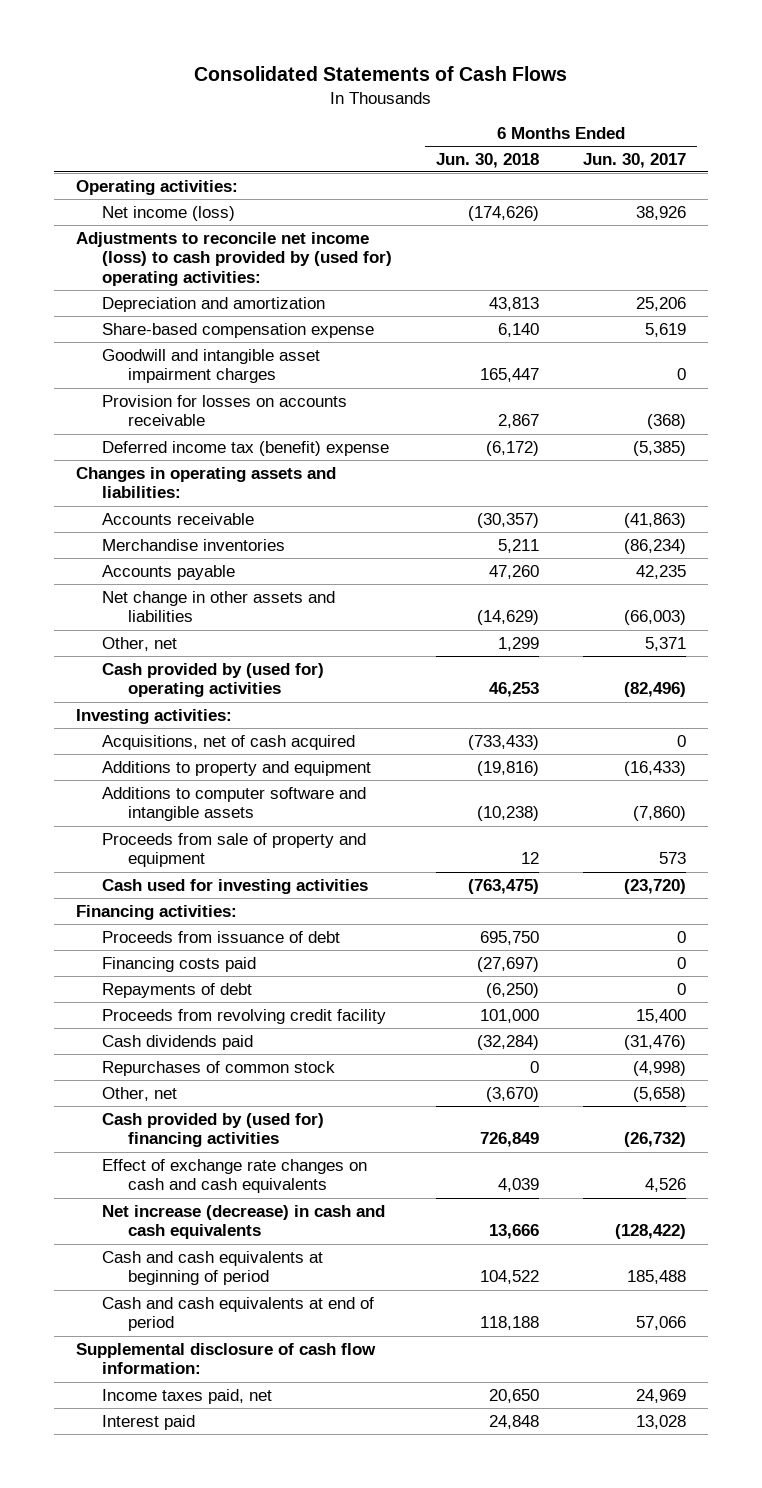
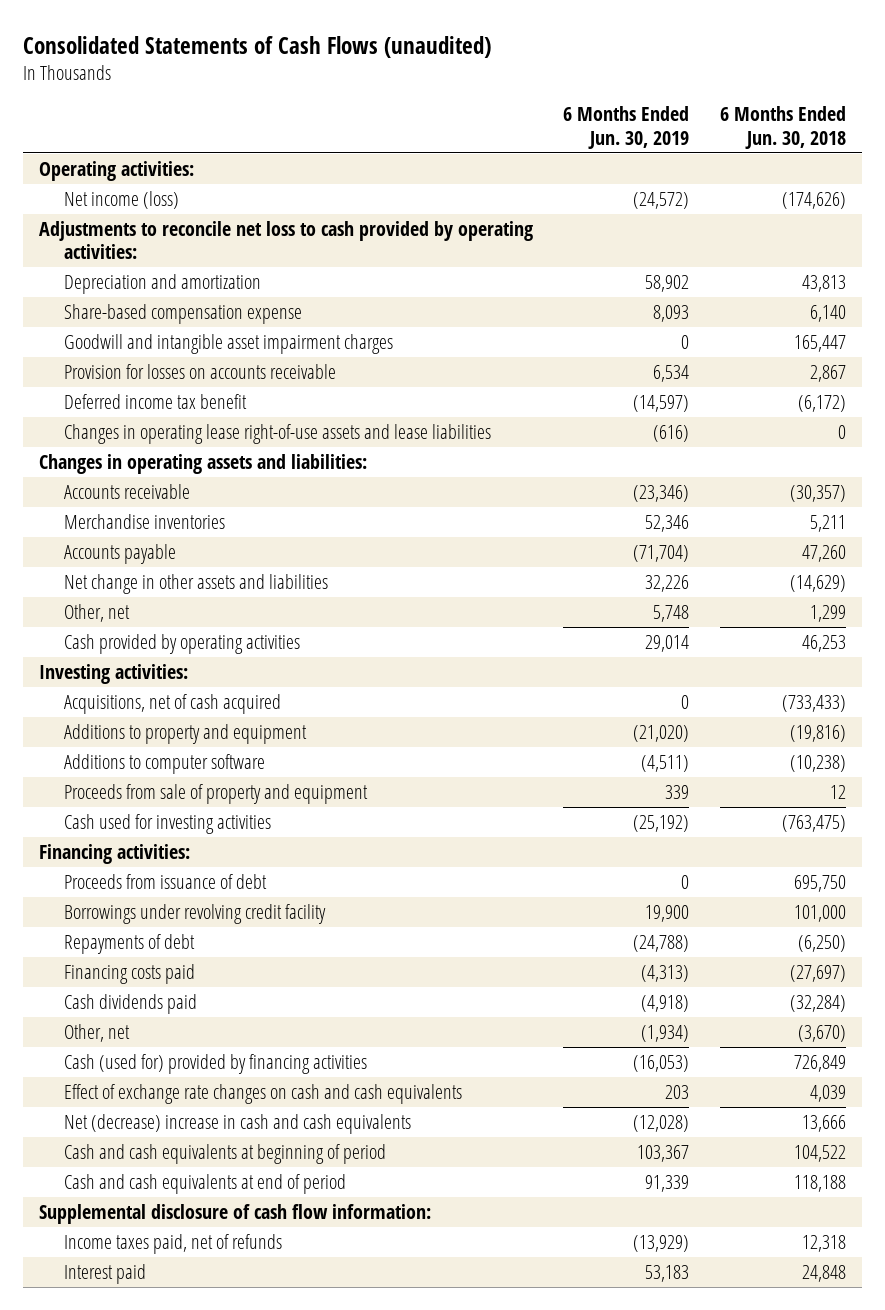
[194,65,568,81] Consolidated Statements of Cash Flows -> [23,35,492,58] Consolidated Statements of Cash Flows (unaudited)
[582,152,686,168] Jun. 30, 2017 -> none
none -> [563,106,690,149] 6 Months Ended Jun. 30, 2019
[76,231,393,287] Adjustments to reconcile net income (loss) to cash provided by (used for) operating activities: -> [38,220,533,260] Adjustments to reconcile net loss to cash provided by operating activities:
[102,440,390,456] Deferred income tax (benefit) expense -> [63,393,247,409] Deferred income tax benefit
none -> [63,423,491,444] Changes in operating lease right-of-use assets and lease liabilities
[102,662,325,698] Cash provided by (used for) operating activities -> [63,633,300,654] Cash provided by operating activities
[102,786,367,822] Additions to computer software and intangible assets -> [63,753,265,774] Additions to computer software
none -> [63,903,326,924] Borrowings under revolving credit facility
[102,1008,387,1024] Proceeds from revolving credit facility -> none
[102,956,257,972] Financing costs paid -> [63,963,195,984] Financing costs paid
[102,1060,336,1076] Repurchases of common stock -> none
[102,1112,325,1148] Cash provided by (used for) financing activities -> [63,1053,367,1074] Cash (used for) provided by financing activities
[102,1204,386,1240] Net increase (decrease) in cash and cash equivalents -> [63,1113,411,1134] Net (decrease) increase in cash and cash equivalents
[102,1388,273,1404] Income taxes paid, net -> [63,1233,282,1254] Income taxes paid, net of refunds
[489,1388,540,1403] 20,650 -> [802,1234,847,1252] 12,318

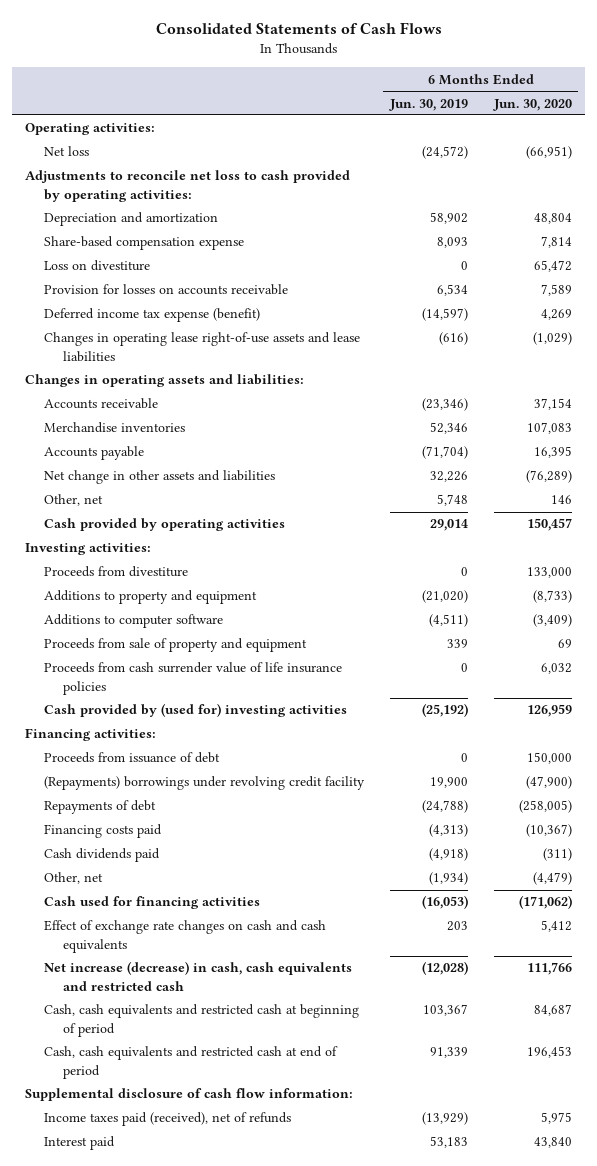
[23,35,492,58] Consolidated Statements of Cash Flows (unaudited) -> [155,22,442,35] Consolidated Statements of Cash Flows
[720,106,847,149] 6 Months Ended Jun. 30, 2018 -> none
none -> [492,98,572,111] Jun. 30, 2020
[63,190,179,209] Net income (loss) -> [44,146,90,157] Net loss
[63,333,393,354] Goodwill and intangible asset impairment charges -> none
none -> [44,260,151,272] Loss on divestiture
[63,393,247,409] Deferred income tax benefit -> [44,308,261,323] Deferred income tax expense (benefit)
[63,693,281,714] Acquisitions, net of cash acquired -> none
none -> [44,566,189,578] Proceeds from divestiture
none -> [44,662,343,695] Proceeds from cash surrender value of life insurance policies
[63,813,271,834] Cash used for investing activities -> [44,703,348,718] Cash provided by (used for) investing activities
[63,903,326,924] Borrowings under revolving credit facility -> [44,776,366,791] (Repayments) borrowings under revolving credit facility
[63,1053,367,1074] Cash (used for) provided by financing activities -> [44,896,261,910] Cash used for financing activities
[63,1113,411,1134] Net (decrease) increase in cash and cash equivalents -> [44,961,353,991] Net increase (decrease) in cash, cash equivalents and restricted cash
[63,1143,386,1164] Cash and cash equivalents at beginning of period -> [44,1004,360,1037] Cash, cash equivalents and restricted cash at beginning of period
[63,1173,346,1194] Cash and cash equivalents at end of period -> [44,1046,339,1079] Cash, cash equivalents and restricted cash at end of period
[63,1233,282,1254] Income taxes paid, net of refunds -> [44,1112,292,1127] Income taxes paid (received), net of refunds

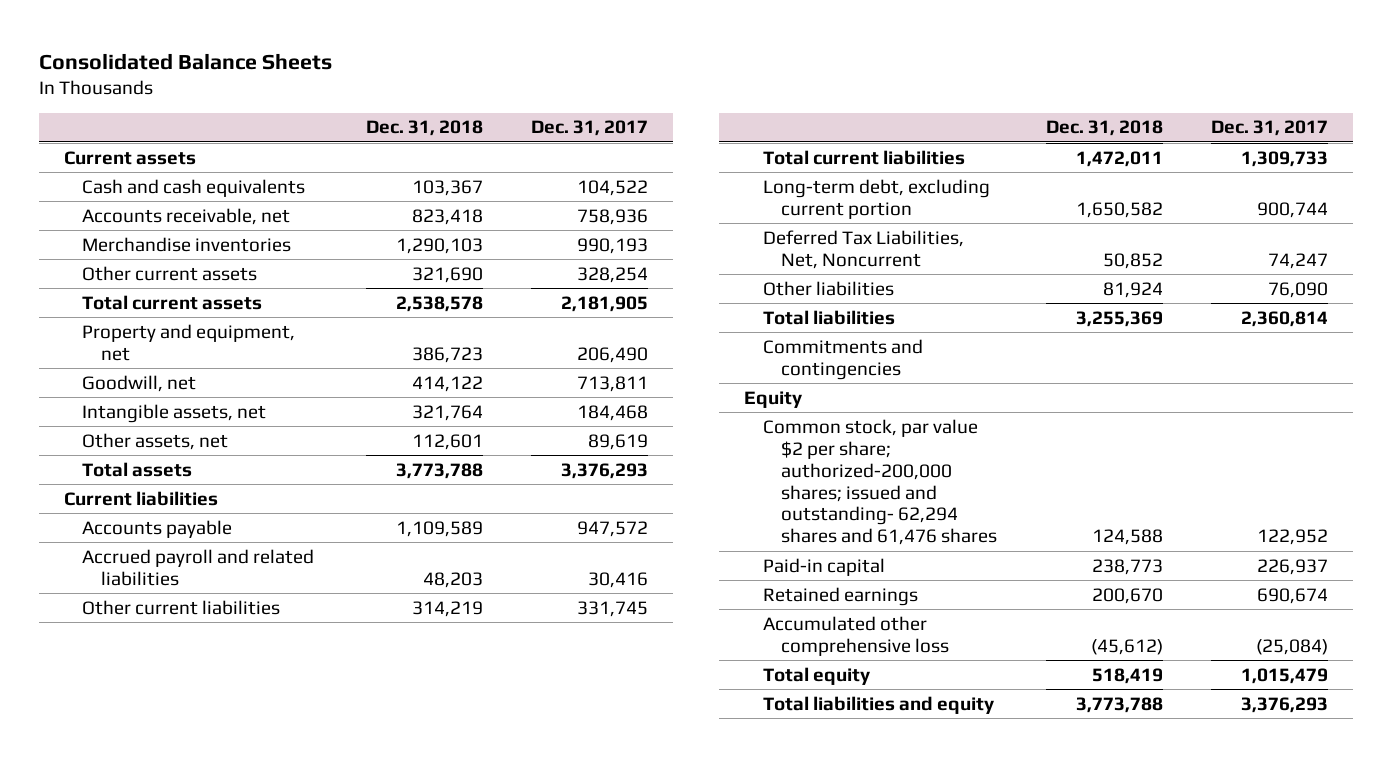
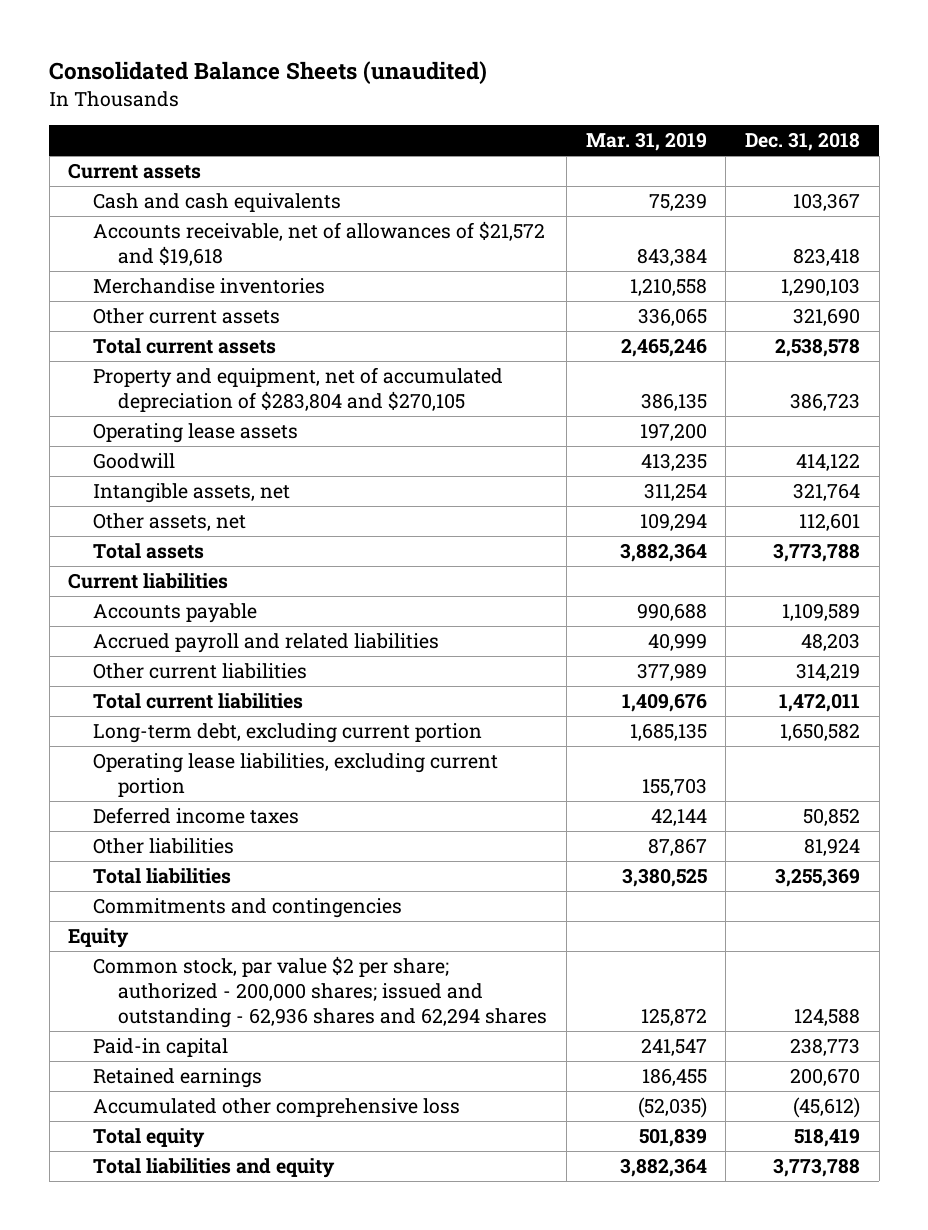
[39,52,333,70] Consolidated Balance Sheets -> [49,61,488,85] Consolidated Balance Sheets (unaudited)
[531,120,649,137] Dec. 31, 2017 -> none
none -> [585,132,707,152] Mar. 31, 2019
[82,207,291,225] Accounts receivable, net -> [93,220,546,267] Accounts receivable, net of allowances of $21,572 and $19,618
[82,323,296,361] Property and equipment, net -> [93,366,504,413] Property and equipment, net of accumulated depreciation of $283,804 and $270,105
none -> [93,422,299,443] Operating lease assets
[82,374,197,392] Goodwill, net -> [93,452,176,469] Goodwill
none -> [93,752,499,798] Operating lease liabilities, excluding current portion
[762,229,964,269] Deferred Tax Liabilities, Net, Noncurrent -> [93,806,300,824] Deferred income taxes
[762,418,998,546] Common stock, par value $2 per share; authorized-200,000 shares; issued and outstanding- 62,294 shares and 61,476 shares -> [93,955,548,1029] Common stock, par value $2 per share; authorized - 200,000 shares; issued and outstanding - 62,936 shares and 62,294 shares

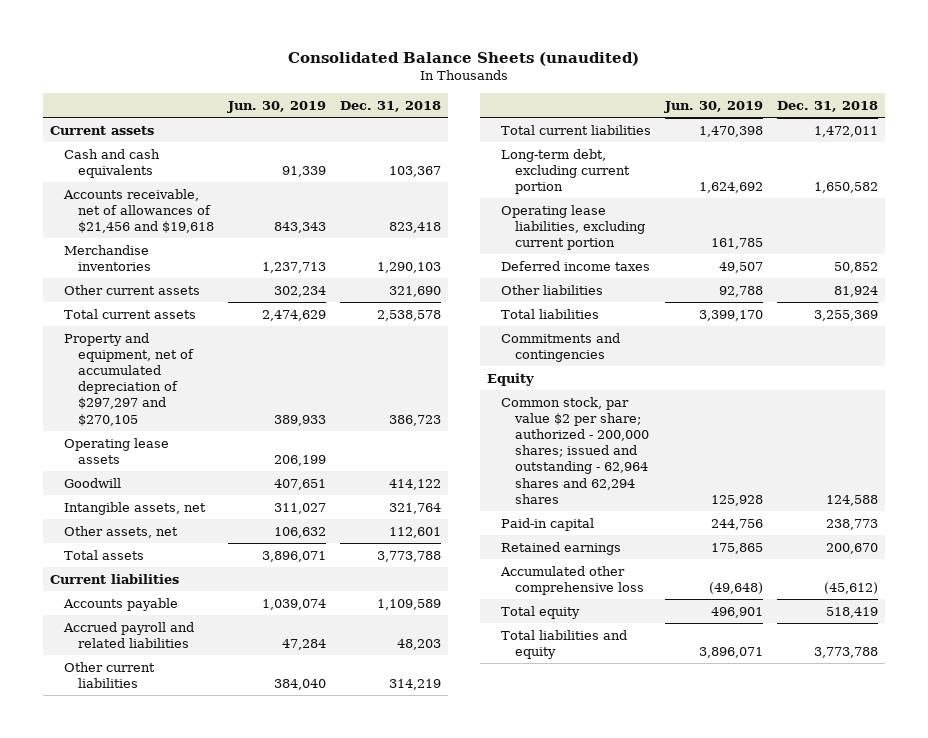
[585,132,707,152] Mar. 31, 2019 -> none
none -> [227,100,327,113] Jun. 30, 2019
[93,220,546,267] Accounts receivable, net of allowances of $21,572 and $19,618 -> [63,188,215,234] Accounts receivable, net of allowances of $21,456 and $19,618
[93,366,504,413] Property and equipment, net of accumulated depreciation of $283,804 and $270,105 -> [64,332,195,426] Property and equipment, net of accumulated depreciation of $297,297 and $270,105
[93,955,548,1029] Common stock, par value $2 per share; authorized - 200,000 shares; issued and outstanding - 62,936 shares and 62,294 shares -> [500,396,649,504] Common stock, par value $2 per share; authorized - 200,000 shares; issued and outstanding - 62,964 shares and 62,294 shares

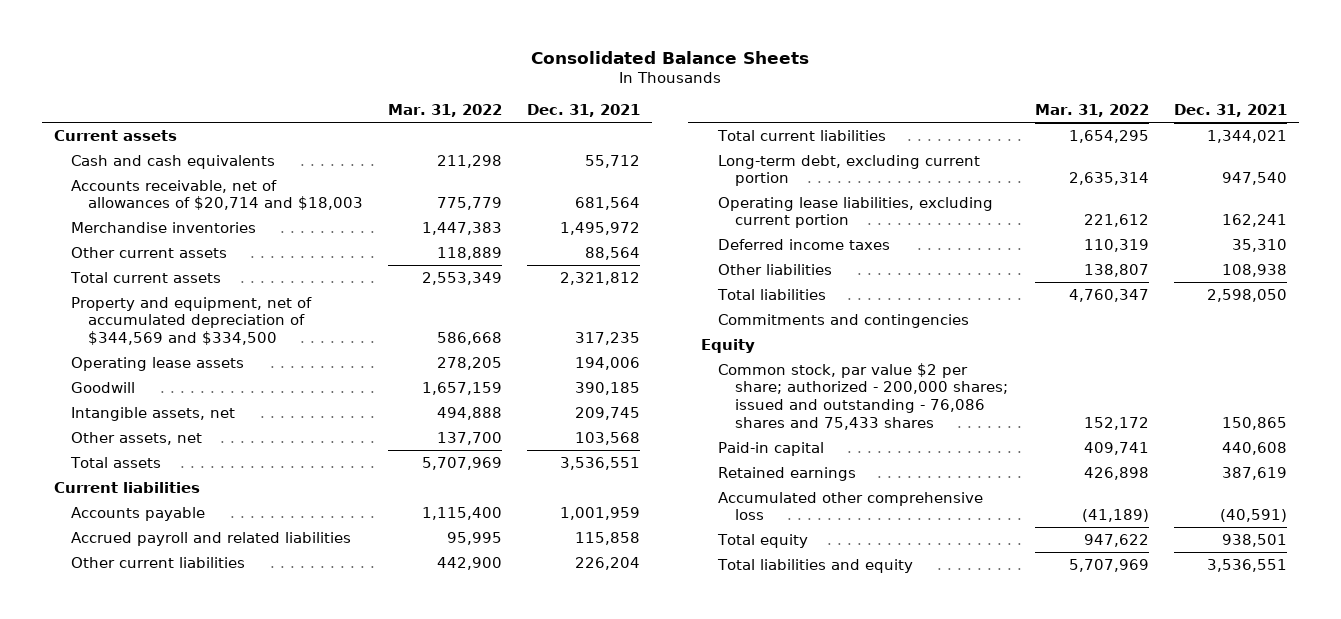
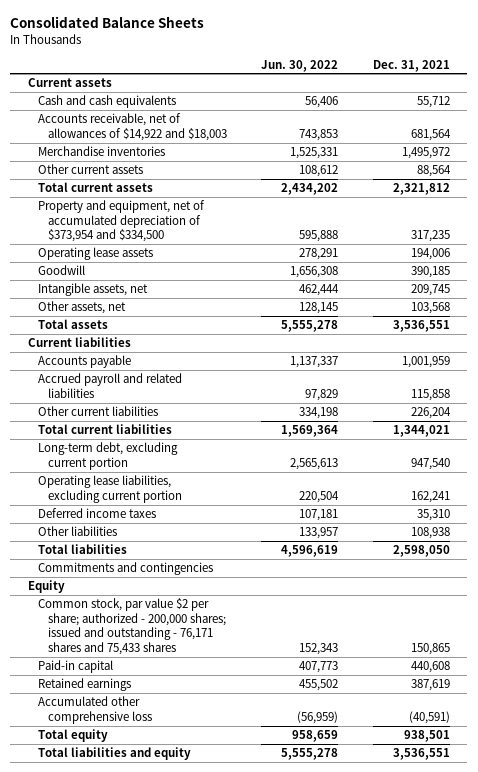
[387,104,502,118] Mar. 31, 2022 -> none
none -> [261,59,339,72] Jun. 30, 2022
[70,179,363,211] Accounts receivable, net of allowances of $20,714 and $18,003 -> [37,113,227,141] Accounts receivable, net of allowances of $14,922 and $18,003
[70,296,312,345] Property and equipment, net of accumulated depreciation of $344,569 and $334,500 -> [37,200,205,243] Property and equipment, net of accumulated depreciation of $373,954 and $334,500
[717,362,1008,430] Common stock, par value $2 per share; authorized - 200,000 shares; issued and outstanding - 76,086 shares and 75,433 shares -> [37,598,226,656] Common stock, par value $2 per share; authorized - 200,000 shares; issued and outstanding - 76,171 shares and 75,433 shares

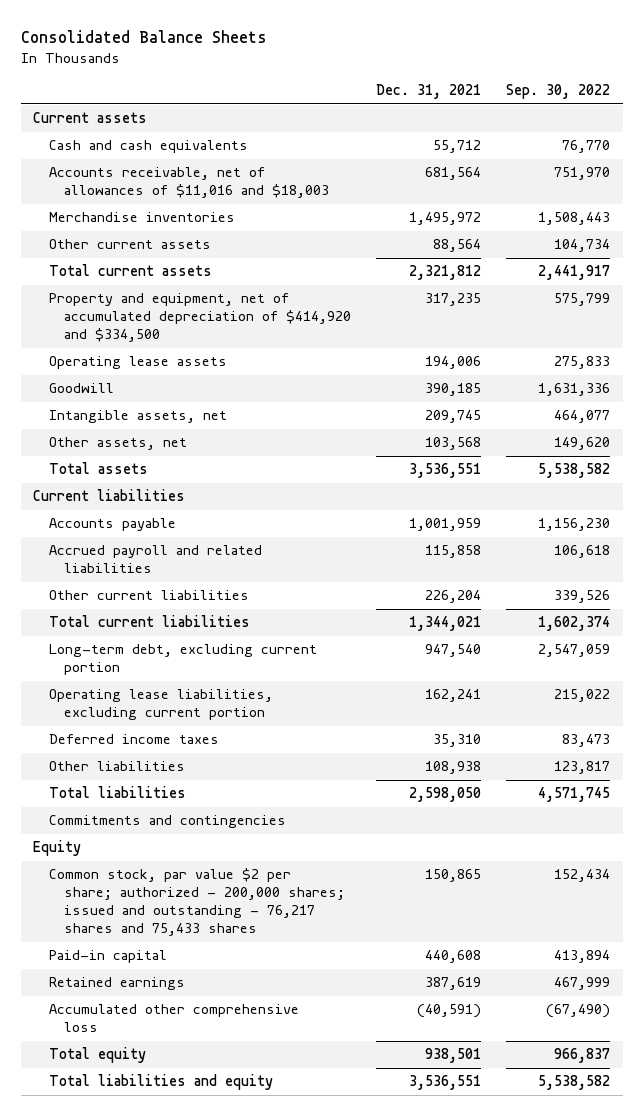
[261,59,339,72] Jun. 30, 2022 -> none
none -> [506,84,611,100] Sep. 30, 2022
[37,113,227,141] Accounts receivable, net of allowances of $14,922 and $18,003 -> [48,167,329,199] Accounts receivable, net of allowances of $11,016 and $18,003
[37,200,205,243] Property and equipment, net of accumulated depreciation of $373,954 and $334,500 -> [48,293,351,343] Property and equipment, net of accumulated depreciation of $414,920 and $334,500
[37,598,226,656] Common stock, par value $2 per share; authorized - 200,000 shares; issued and outstanding - 76,171 shares and 75,433 shares -> [48,868,345,937] Common stock, par value $2 per share; authorized - 200,000 shares; issued and outstanding - 76,217 shares and 75,433 shares

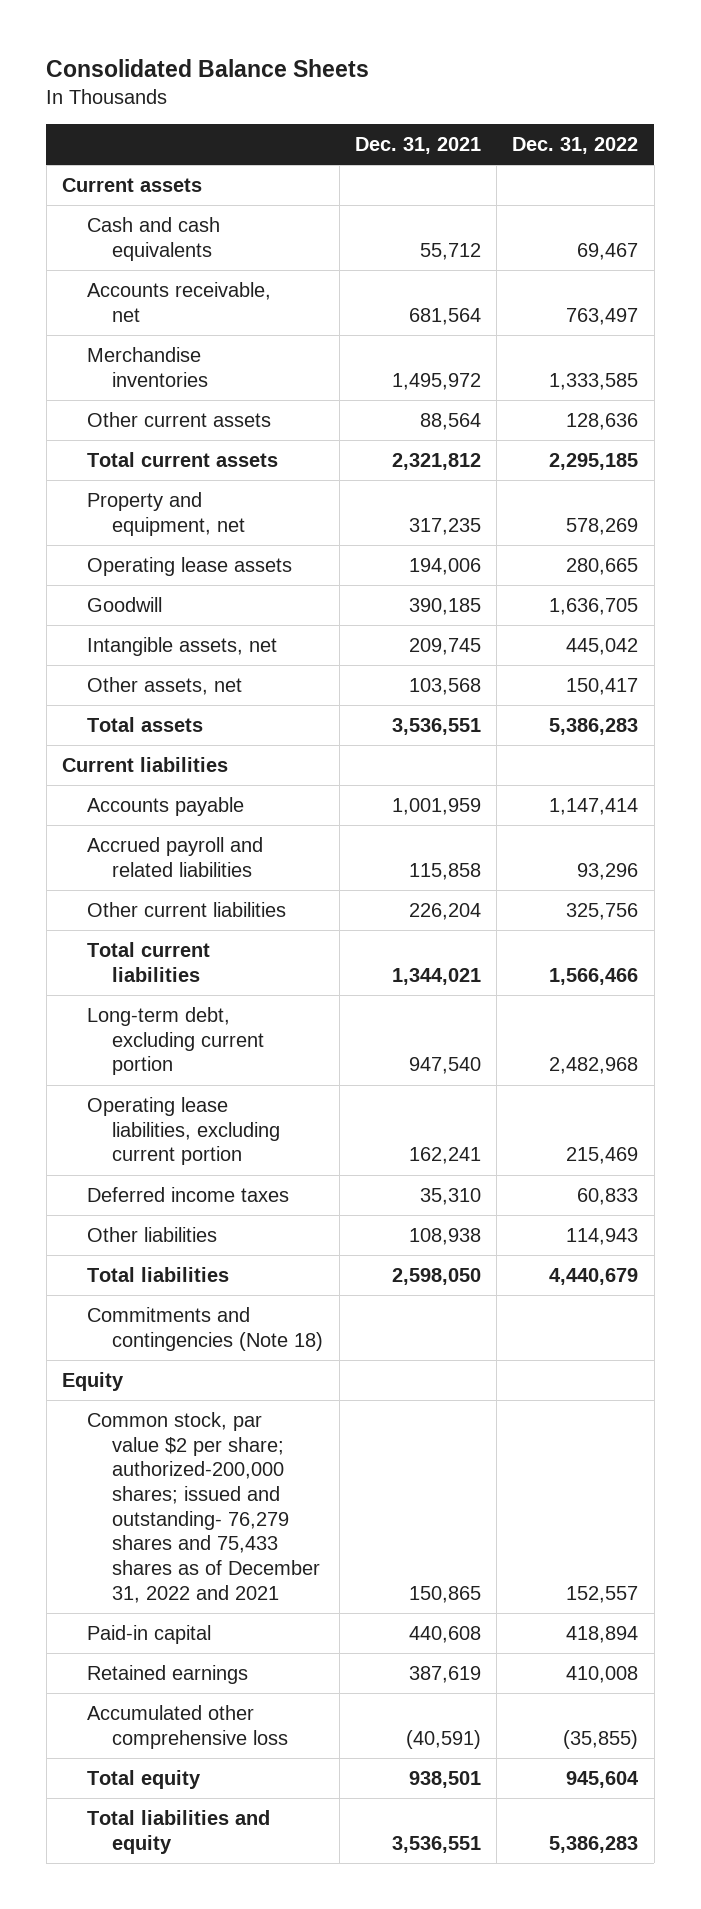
[506,84,611,100] Sep. 30, 2022 -> none
none -> [512,136,639,154] Dec. 31, 2022
[48,167,329,199] Accounts receivable, net of allowances of $11,016 and $18,003 -> [87,282,272,322] Accounts receivable, net
[48,293,351,343] Property and equipment, net of accumulated depreciation of $414,920 and $334,500 -> [87,492,246,536] Property and equipment, net
[48,815,286,829] Commitments and contingencies -> [87,1307,324,1351] Commitments and contingencies (Note 18)
[48,868,345,937] Common stock, par value $2 per share; authorized - 200,000 shares; issued and outstanding - 76,217 shares and 75,433 shares -> [87,1412,321,1603] Common stock, par value $2 per share; authorized-200,000 shares; issued and outstanding- 76,279 shares and 75,433 shares as of December 31, 2022 and 2021

